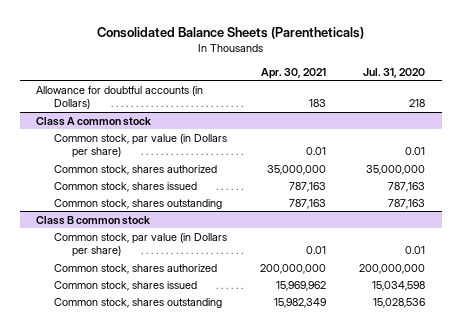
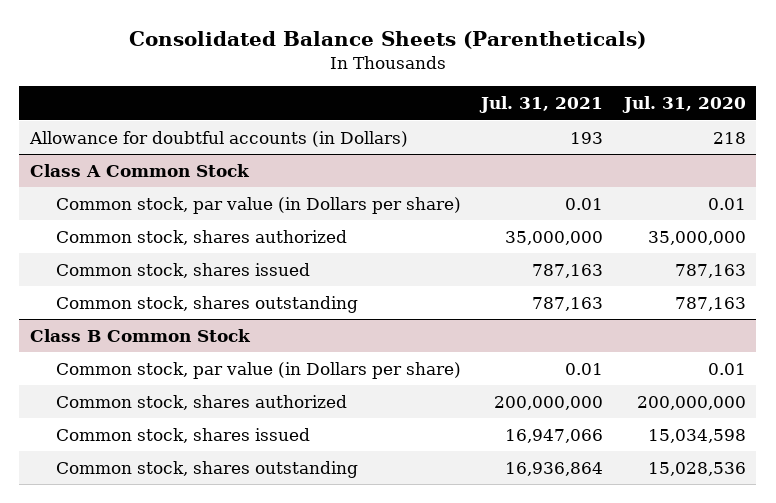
[261,67,327,79] Apr. 30, 2021 -> none
none -> [479,96,604,114] Jul. 31, 2021
[36,116,152,126] Class A common stock -> [29,163,250,177] Class A Common Stock
[36,215,151,225] Class B common stock -> [29,328,251,342] Class B Common Stock

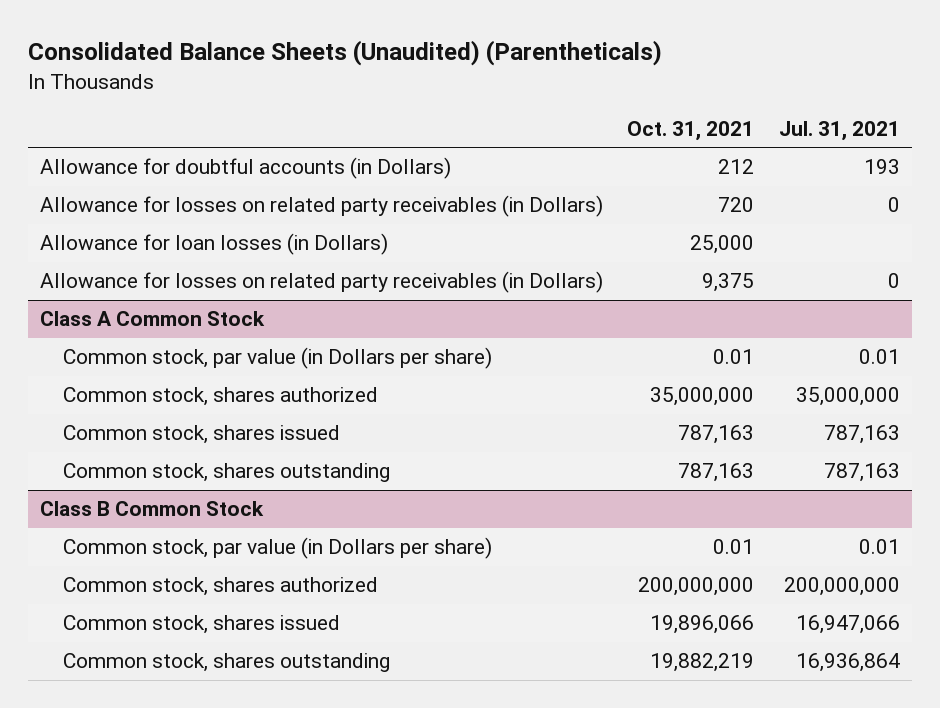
[128,31,646,50] Consolidated Balance Sheets (Parentheticals) -> [27,40,662,67] Consolidated Balance Sheets (Unaudited) (Parentheticals)
[622,96,747,114] Jul. 31, 2020 -> none
none -> [627,120,755,141] Oct. 31, 2021
none -> [39,195,603,218] Allowance for losses on related party receivables (in Dollars)
none -> [39,233,388,256] Allowance for loan losses (in Dollars)
none -> [39,271,603,294] Allowance for losses on related party receivables (in Dollars)

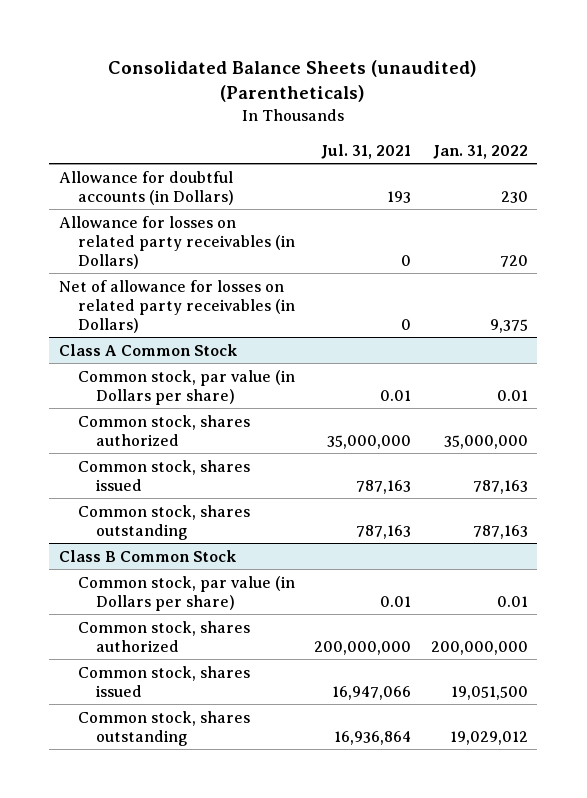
[27,40,662,67] Consolidated Balance Sheets (Unaudited) (Parentheticals) -> [108,60,478,103] Consolidated Balance Sheets (unaudited) (Parentheticals)
[627,120,755,141] Oct. 31, 2021 -> none
none -> [432,144,528,159] Jan. 31, 2022
[39,233,388,256] Allowance for loan losses (in Dollars) -> none
[39,271,603,294] Allowance for losses on related party receivables (in Dollars) -> [59,279,295,333] Net of allowance for losses on related party receivables (in Dollars)

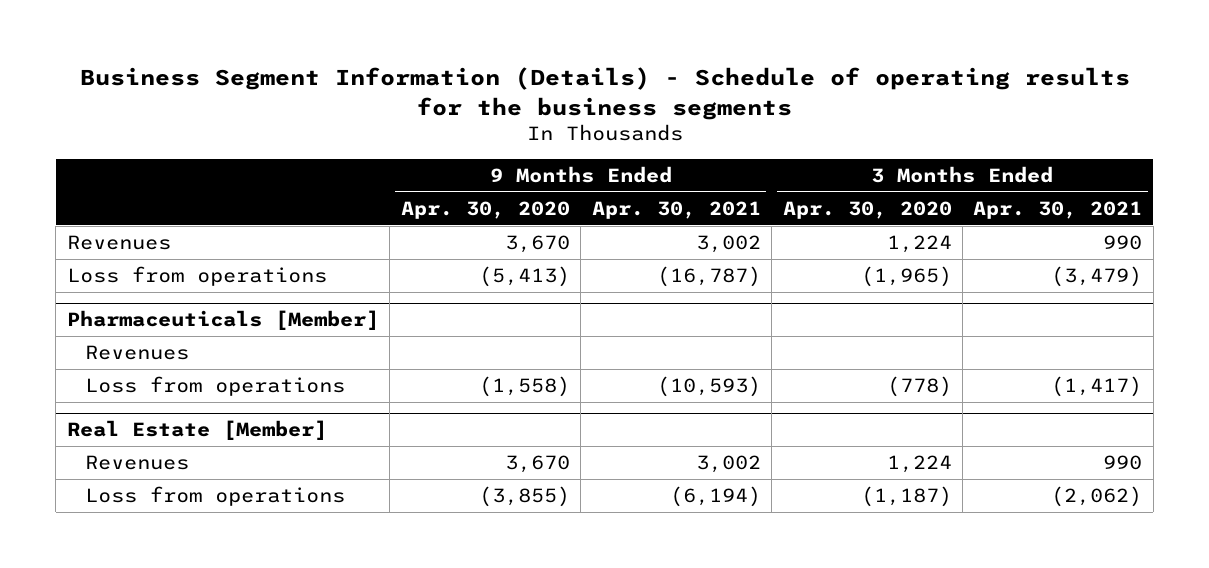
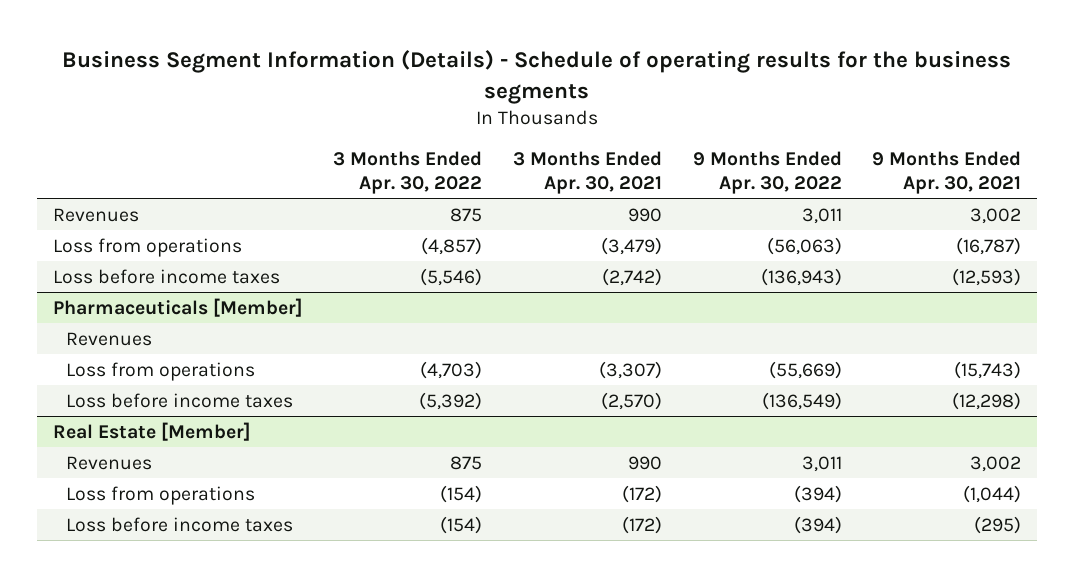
[400,200,570,219] Apr. 30, 2020 -> none
[782,200,952,219] Apr. 30, 2020 -> none
none -> [333,150,483,194] 3 Months Ended Apr. 30, 2022
none -> [692,150,842,194] 9 Months Ended Apr. 30, 2022
none -> [52,268,280,284] Loss before income taxes
[656,376,761,398] (10,593) -> [954,360,1022,379] (15,743)
[1051,376,1143,398] (1,417) -> [598,360,662,379] (3,307)
none -> [66,392,294,408] Loss before income taxes
[669,486,761,508] (6,194) -> [963,484,1022,503] (1,044)
[1051,486,1143,508] (2,062) -> [621,484,662,503] (172)
none -> [66,516,294,532] Loss before income taxes

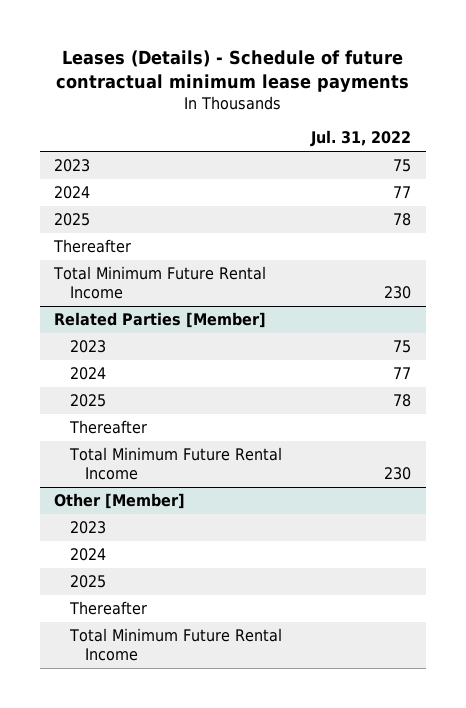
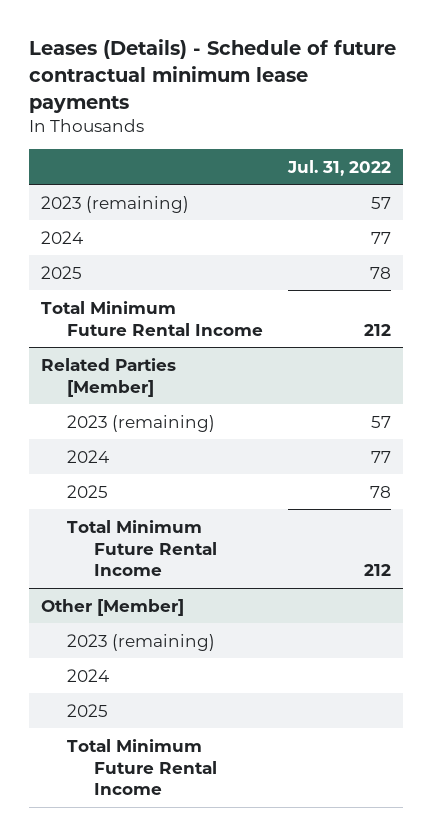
[54,159,91,173] 2023 -> [40,195,189,213] 2023 (remaining)
[393,159,412,173] 75 -> [371,196,392,209] 57
[53,239,132,254] Thereafter -> none
[384,286,412,300] 230 -> [364,323,392,336] 212
[69,340,106,354] 2023 -> [67,414,216,432] 2023 (remaining)
[393,340,412,354] 75 -> [371,415,392,428] 57
[68,420,147,435] Thereafter -> none
[384,467,412,481] 230 -> [364,564,392,577] 212
[69,521,106,535] 2023 -> [67,633,216,651] 2023 (remaining)
[68,601,147,616] Thereafter -> none

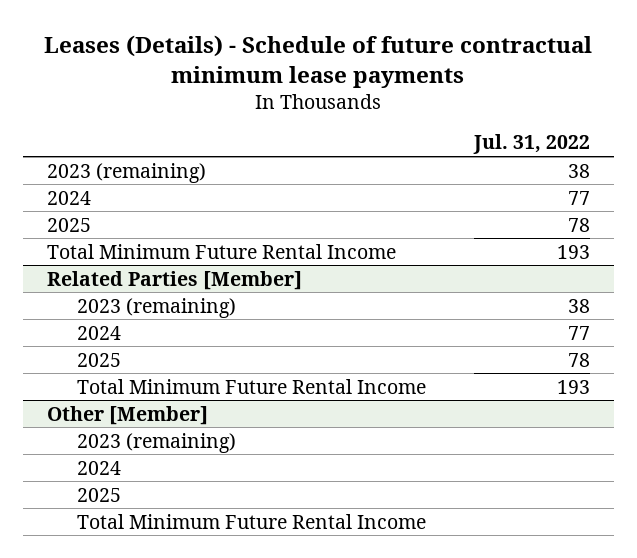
[371,196,392,209] 57 -> [567,163,590,178] 38
[364,323,392,336] 212 -> [556,244,590,259] 193
[371,415,392,428] 57 -> [567,298,590,313] 38
[364,564,392,577] 212 -> [556,379,590,394] 193

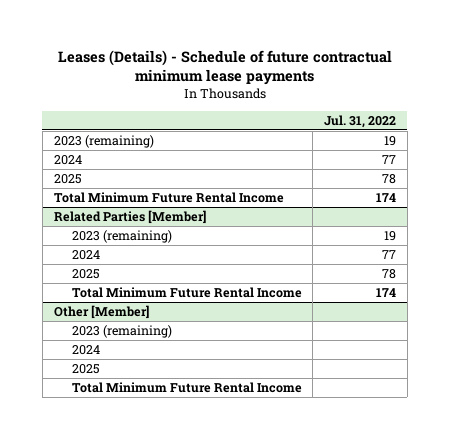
[567,163,590,178] 38 -> [384,135,397,146] 19
[556,244,590,259] 193 -> [376,192,397,202] 174
[567,298,590,313] 38 -> [384,230,397,241] 19
[556,379,590,394] 193 -> [376,287,397,297] 174

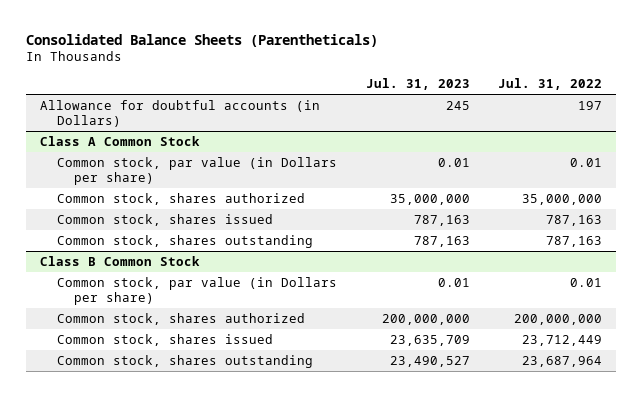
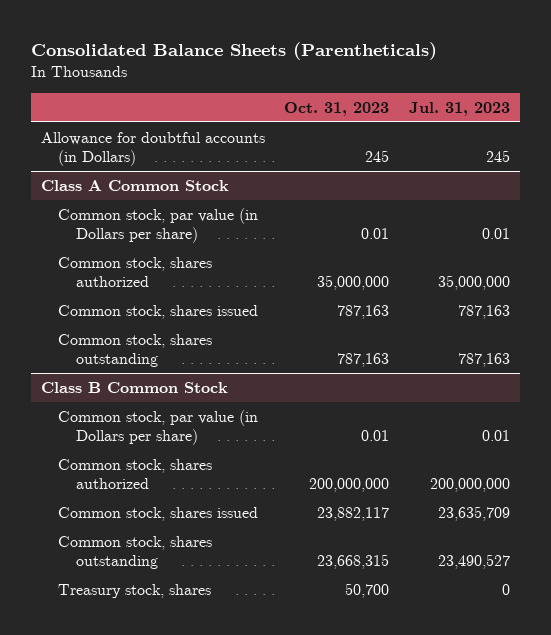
[498,78,603,91] Jul. 31, 2022 -> none
none -> [284,101,390,116] Oct. 31, 2023
none -> [58,583,212,598] Treasury stock, shares

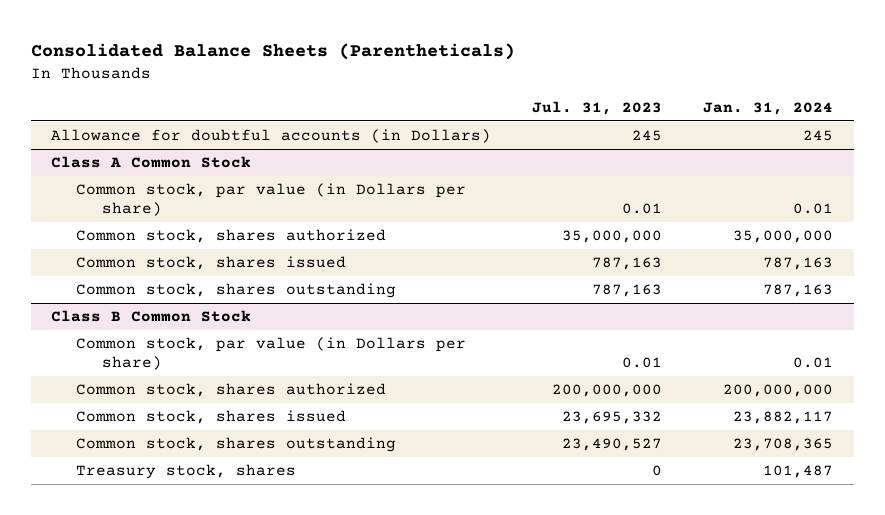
[284,101,390,116] Oct. 31, 2023 -> none
none -> [703,102,834,116] Jan. 31, 2024
[437,505,510,521] 23,635,709 -> [562,411,663,425] 23,695,332

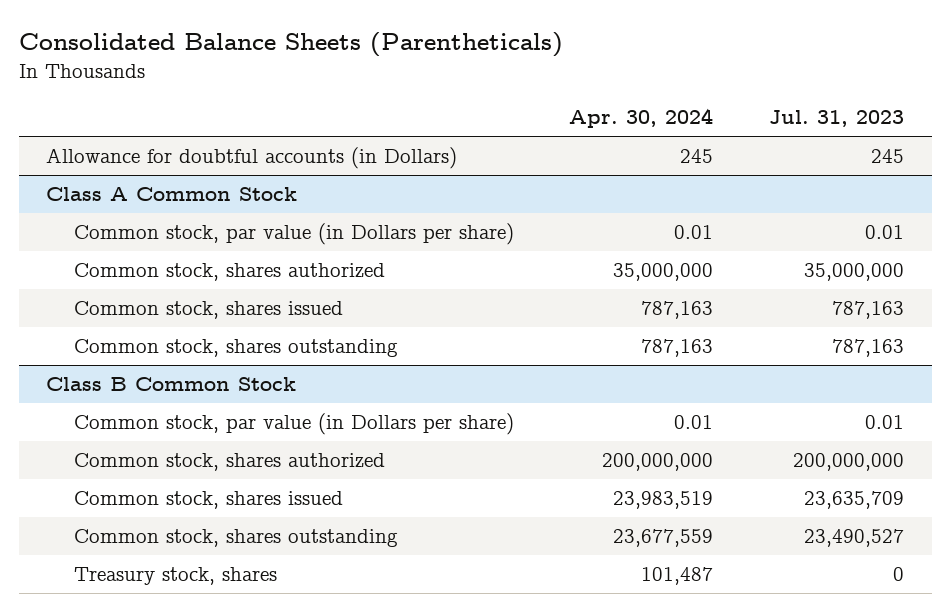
[703,102,834,116] Jan. 31, 2024 -> none
none -> [569,108,714,129] Apr. 30, 2024
[562,411,663,425] 23,695,332 -> [804,491,905,510] 23,635,709

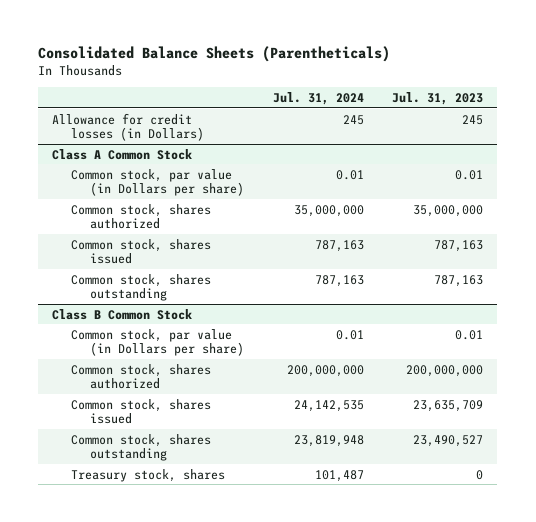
[569,108,714,129] Apr. 30, 2024 -> none
none -> [272,91,364,105] Jul. 31, 2024
[46,147,458,170] Allowance for doubtful accounts (in Dollars) -> [52,112,205,142] Allowance for credit losses (in Dollars)

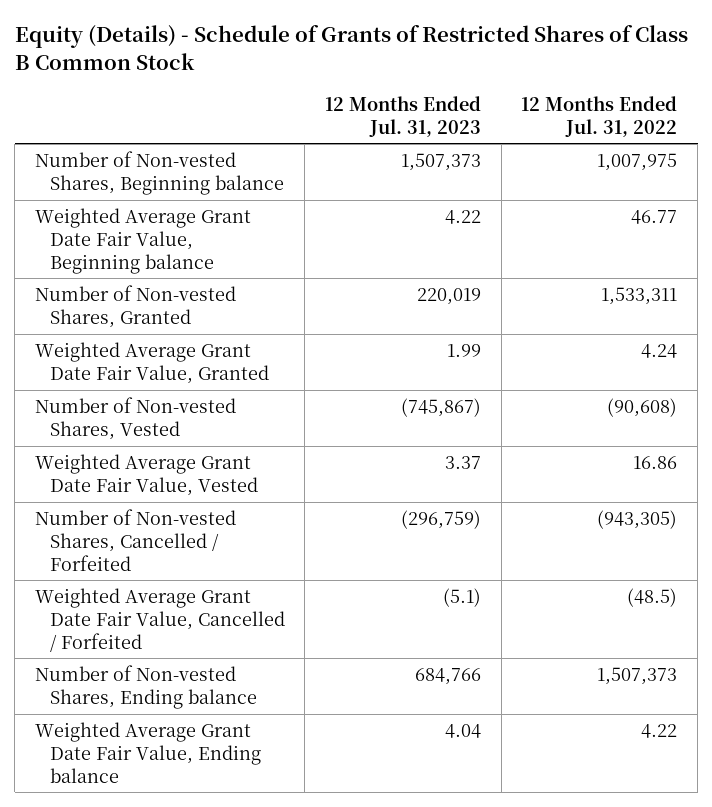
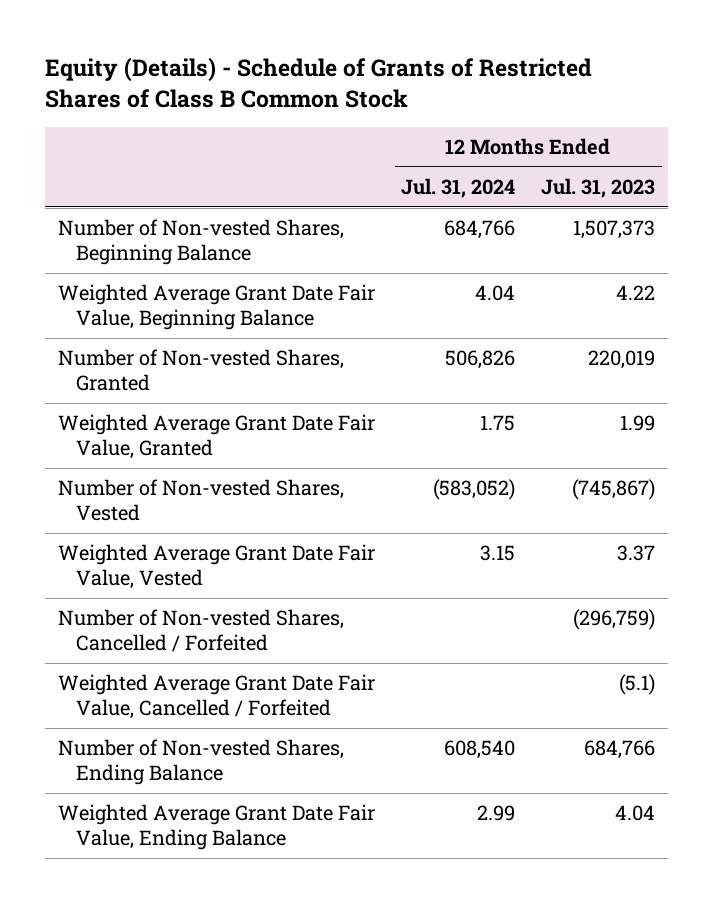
[521,95,678,137] 12 Months Ended Jul. 31, 2022 -> none
none -> [401,178,516,199] Jul. 31, 2024
[34,150,284,195] Number of Non-vested Shares, Beginning balance -> [58,219,345,266] Number of Non-vested Shares, Beginning Balance
[34,207,251,274] Weighted Average Grant Date Fair Value, Beginning balance -> [58,284,376,331] Weighted Average Grant Date Fair Value, Beginning Balance
[34,664,257,709] Number of Non-vested Shares, Ending balance -> [58,739,345,786] Number of Non-vested Shares, Ending Balance
[34,721,261,783] Weighted Average Grant Date Fair Value, Ending balance -> [58,804,376,851] Weighted Average Grant Date Fair Value, Ending Balance

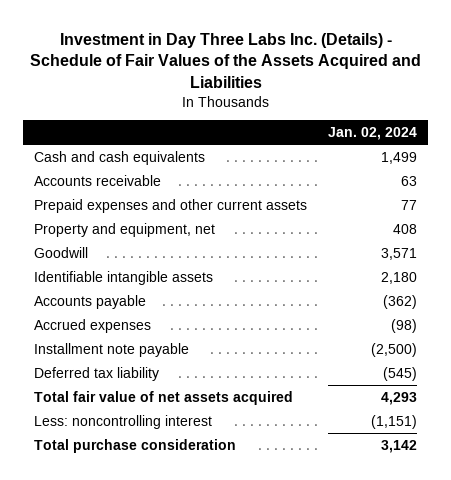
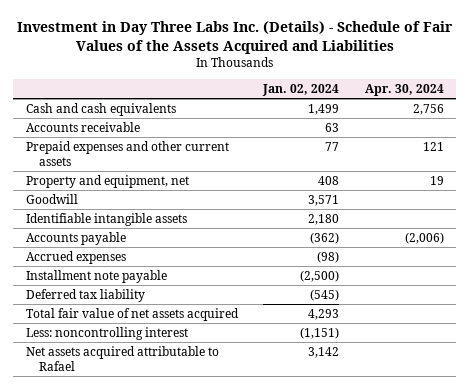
none -> [364,83,444,96] Apr. 30, 2024
[33,438,236,453] Total purchase consideration -> [25,346,219,372] Net assets acquired attributable to Rafael

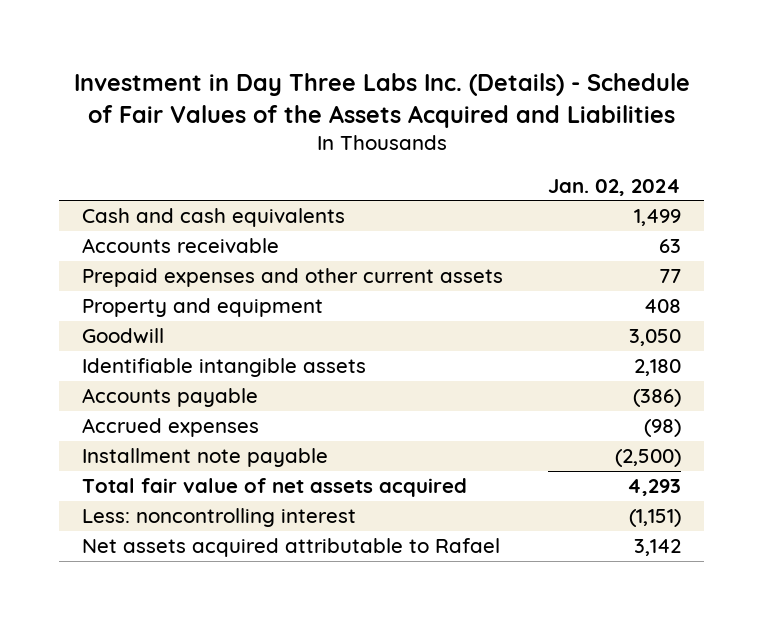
[364,83,444,96] Apr. 30, 2024 -> none
[25,175,189,189] Property and equipment, net -> [82,298,324,318] Property and equipment
[308,195,340,207] 3,571 -> [629,329,682,347] 3,050
[310,232,340,245] (362) -> [633,389,682,408] (386)
[25,289,145,303] Deferred tax liability -> none

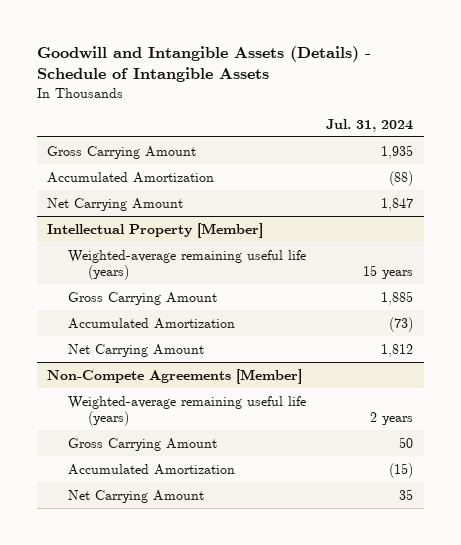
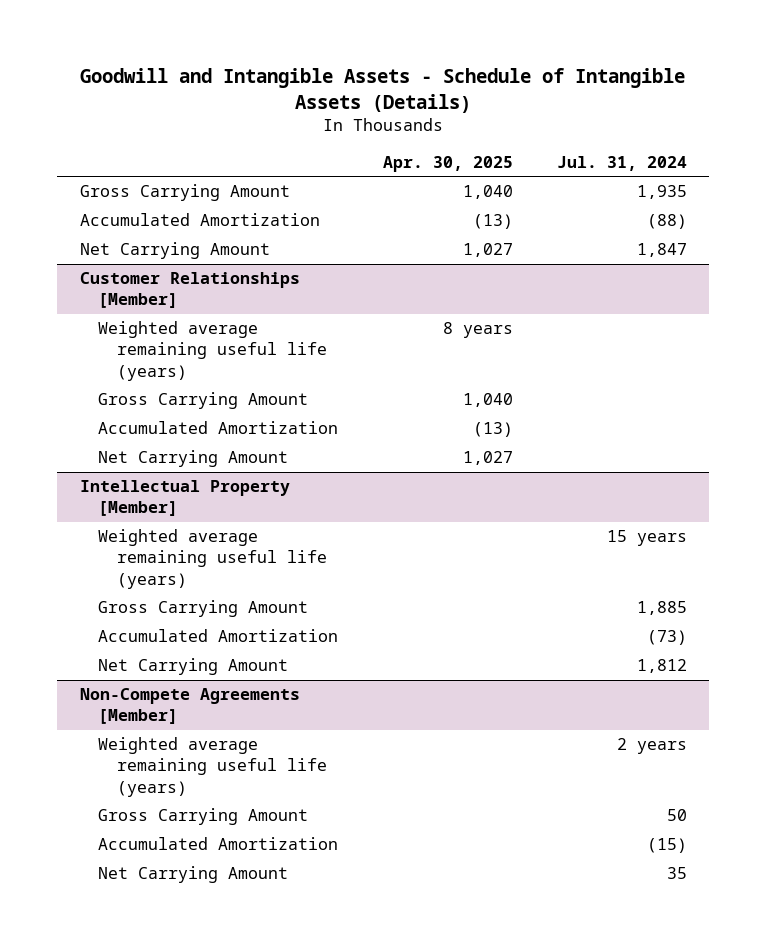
[37,46,372,83] Goodwill and Intangible Assets (Details) - Schedule of Intangible Assets -> [80,68,686,113] Goodwill and Intangible Assets - Schedule of Intangible Assets (Details)
none -> [382,155,513,172] Apr. 30, 2025
none -> [79,272,300,309] Customer Relationships [Member]
none -> [98,321,327,381] Weighted average remaining useful life (years)
none -> [98,392,309,410] Gross Carrying Amount
none -> [98,421,339,435] Accumulated Amortization
none -> [98,450,289,468] Net Carrying Amount
[67,249,306,281] Weighted-average remaining useful life (years) -> [98,529,327,589] Weighted average remaining useful life (years)
[67,395,306,427] Weighted-average remaining useful life (years) -> [98,737,327,797] Weighted average remaining useful life (years)

